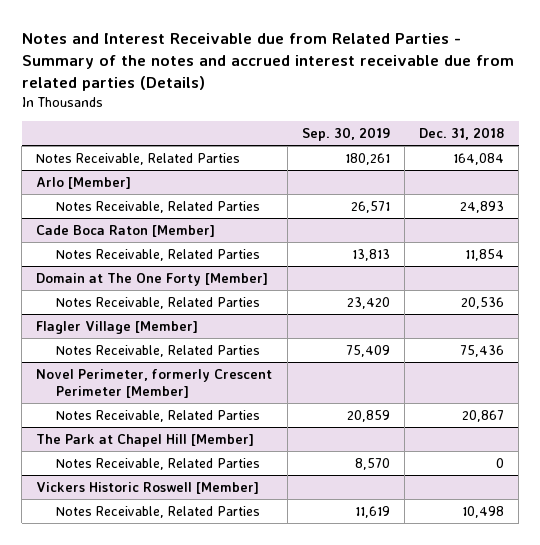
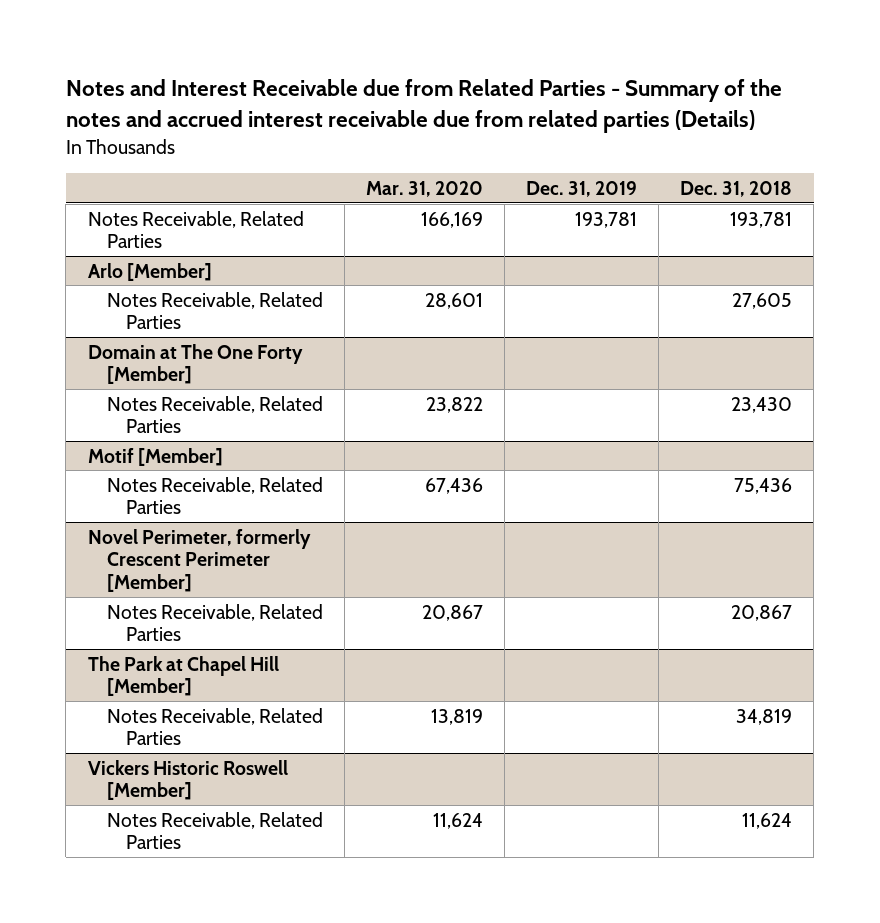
[301,127,390,142] Sep. 30, 2019 -> none
none -> [365,180,483,197] Mar. 31, 2020
none -> [526,180,638,197] Dec. 31, 2019
[453,152,505,165] 164,084 -> [730,211,793,228] 193,781
[36,224,216,237] Cade Boca Raton [Member] -> none
[55,248,260,261] Notes Receivable, Related Parties -> none
[460,200,505,213] 24,893 -> [732,292,793,309] 27,605
[36,320,199,334] Flagler Village [Member] -> none
[461,296,505,309] 20,536 -> [731,396,793,413] 23,430
none -> [87,447,223,466] Motif [Member]
[496,457,505,468] 0 -> [736,708,793,725] 34,819
[462,505,505,518] 10,498 -> [742,812,793,829] 11,624

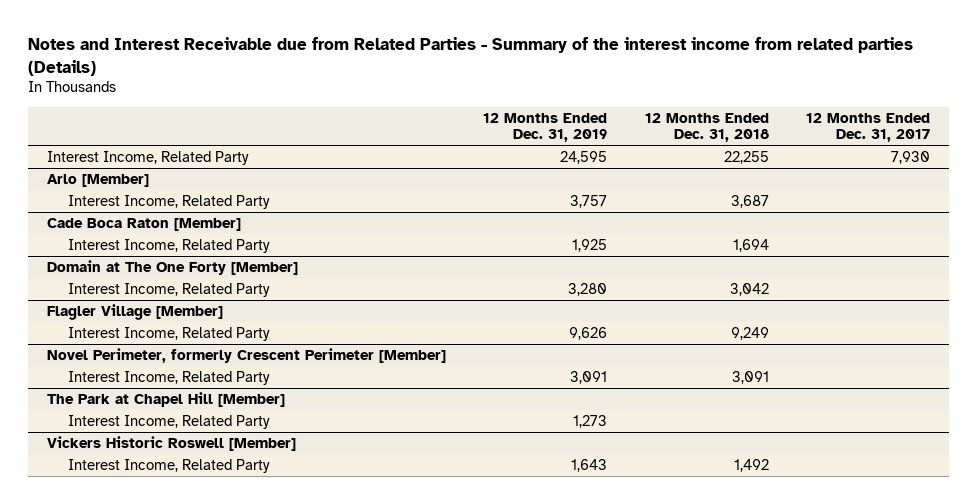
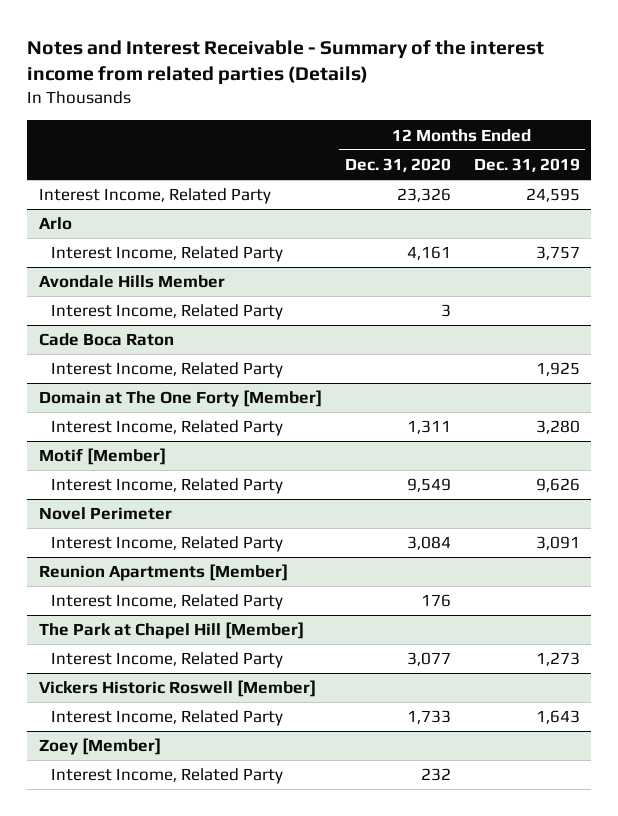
[27,37,913,76] Notes and Interest Receivable due from Related Parties - Summary of the interest income from related parties (Details) -> [27,39,545,86] Notes and Interest Receivable - Summary of the interest income from related parties (Details)
[644,112,769,143] 12 Months Ended Dec. 31, 2018 -> none
[806,112,931,143] 12 Months Ended Dec. 31, 2017 -> none
none -> [344,158,451,173] Dec. 31, 2020
[46,173,149,187] Arlo [Member] -> [38,217,72,231] Arlo
none -> [38,275,225,289] Avondale Hills Member
none -> [50,304,283,321] Interest Income, Related Party
[46,217,241,231] Cade Boca Raton [Member] -> [38,333,174,347] Cade Boca Raton
[46,303,223,320] Flagler Village [Member] -> none
none -> [38,448,166,466] Motif [Member]
[46,347,446,363] Novel Perimeter, formerly Crescent Perimeter [Member] -> [38,507,172,521] Novel Perimeter
none -> [38,564,288,582] Reunion Apartments [Member]
none -> [50,594,283,611] Interest Income, Related Party
none -> [38,738,161,756] Zoey [Member]
none -> [50,768,283,785] Interest Income, Related Party

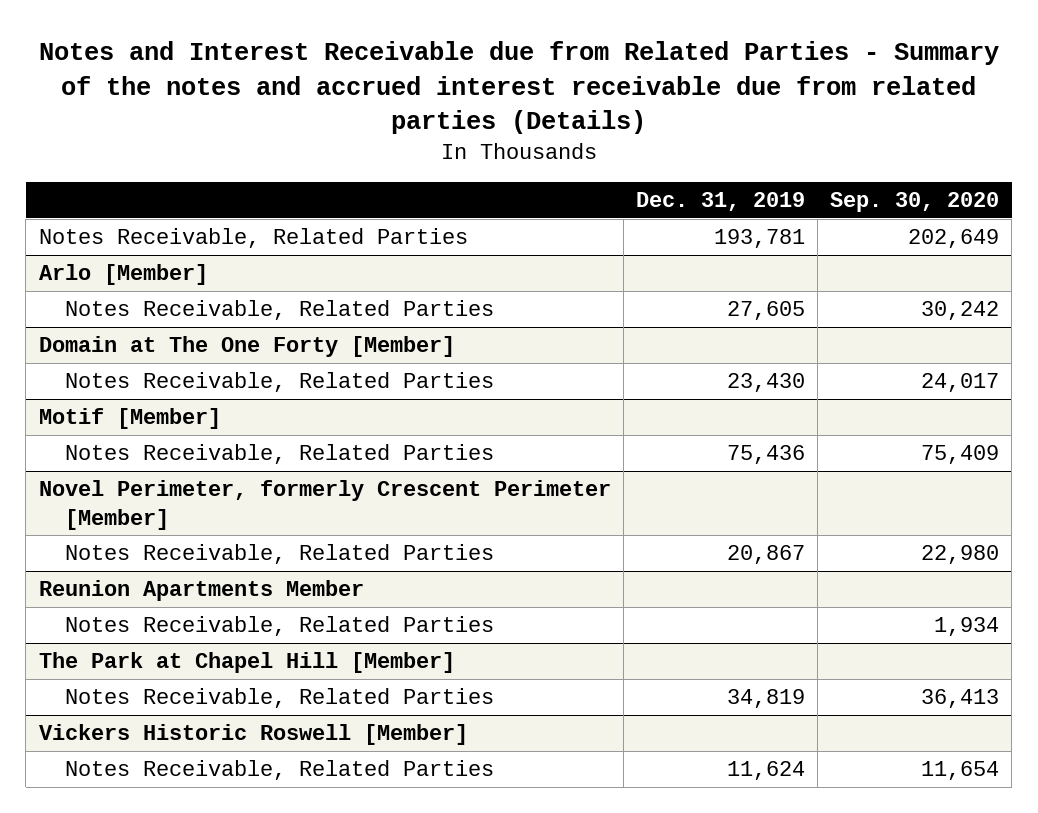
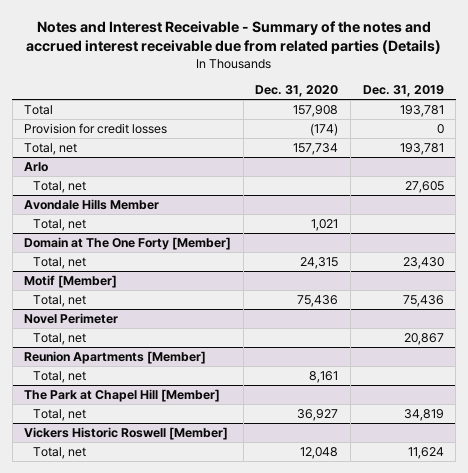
[38,41,999,135] Notes and Interest Receivable due from Related Parties - Summary of the notes and accrued interest receivable due from related parties (Details) -> [25,20,441,54] Notes and Interest Receivable - Summary of the notes and accrued interest receivable due from related parties (Details)
[830,191,1000,212] Sep. 30, 2020 -> none
none -> [255,84,339,97] Dec. 31, 2020
none -> [24,104,54,115] Total
none -> [24,122,168,134] Provision for credit losses
[38,228,468,249] Notes Receivable, Related Parties -> [24,142,78,155] Total, net
[38,264,208,286] Arlo [Member] -> [24,161,49,172] Arlo
[65,300,495,321] Notes Receivable, Related Parties -> [33,180,87,193] Total, net
none -> [24,198,160,210] Avondale Hills Member
none -> [33,218,87,231] Total, net
[65,372,495,393] Notes Receivable, Related Parties -> [33,256,87,269] Total, net
[65,444,495,465] Notes Receivable, Related Parties -> [33,294,87,307] Total, net
[38,480,611,530] Novel Perimeter, formerly Crescent Perimeter [Member] -> [24,312,119,324] Novel Perimeter
[65,544,495,565] Notes Receivable, Related Parties -> [33,332,87,345] Total, net
[38,580,364,602] Reunion Apartments Member -> [24,350,207,364] Reunion Apartments [Member]
[65,616,495,637] Notes Receivable, Related Parties -> [33,370,87,383] Total, net
[65,688,495,709] Notes Receivable, Related Parties -> [33,408,87,421] Total, net
[65,760,495,781] Notes Receivable, Related Parties -> [33,446,87,459] Total, net

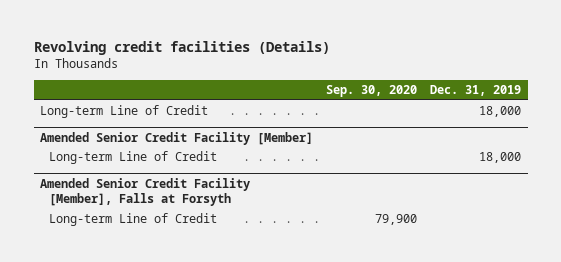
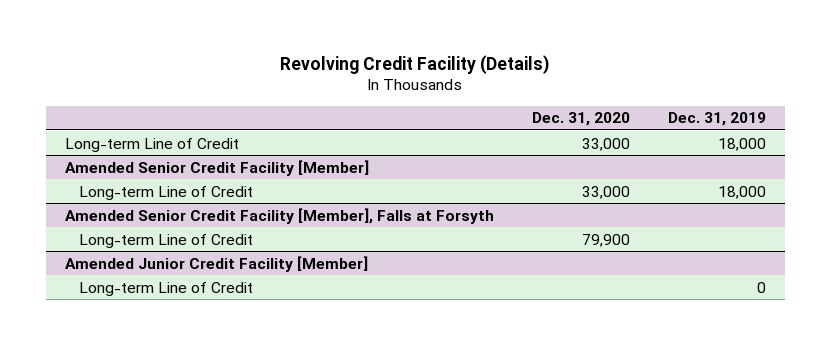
[33,41,330,56] Revolving credit facilities (Details) -> [280,54,551,74] Revolving Credit Facility (Details)
[326,85,418,98] Sep. 30, 2020 -> none
none -> [531,112,630,127] Dec. 31, 2020
none -> [64,255,368,272] Amended Junior Credit Facility [Member]
none -> [79,281,254,296] Long-term Line of Credit

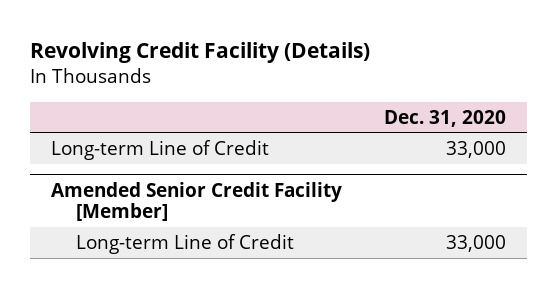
[667,112,766,127] Dec. 31, 2019 -> none
[64,207,494,224] Amended Senior Credit Facility [Member], Falls at Forsyth -> none
[79,233,254,248] Long-term Line of Credit -> none
[64,255,368,272] Amended Junior Credit Facility [Member] -> none
[79,281,254,296] Long-term Line of Credit -> none

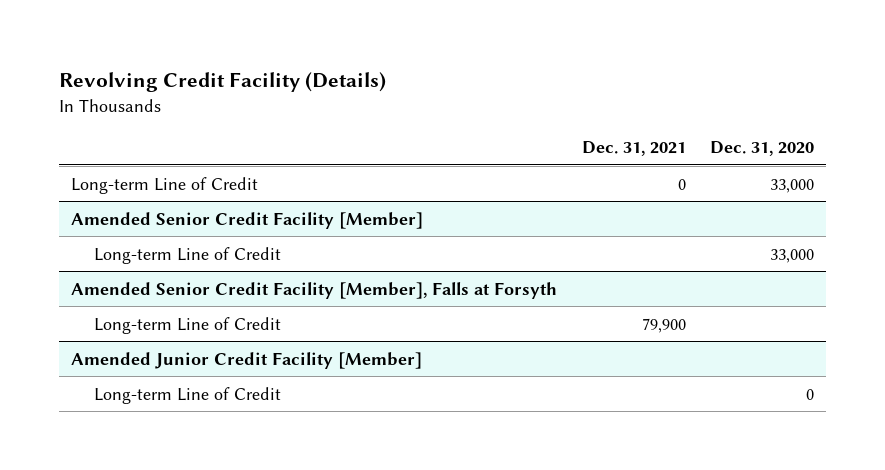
none -> [581,141,686,157] Dec. 31, 2021
none -> [71,281,558,299] Amended Senior Credit Facility [Member], Falls at Forsyth
none -> [93,316,281,334] Long-term Line of Credit
none -> [71,351,423,369] Amended Junior Credit Facility [Member]
none -> [93,386,281,404] Long-term Line of Credit

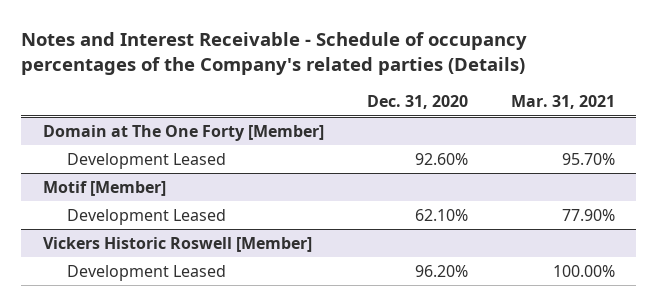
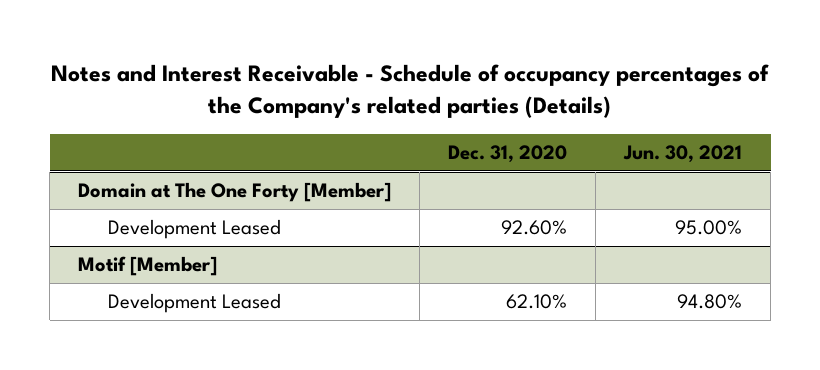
[510,95,615,110] Mar. 31, 2021 -> none
none -> [623,145,743,164] Jun. 30, 2021
[42,236,312,252] Vickers Historic Roswell [Member] -> none
[67,264,227,281] Development Leased -> none

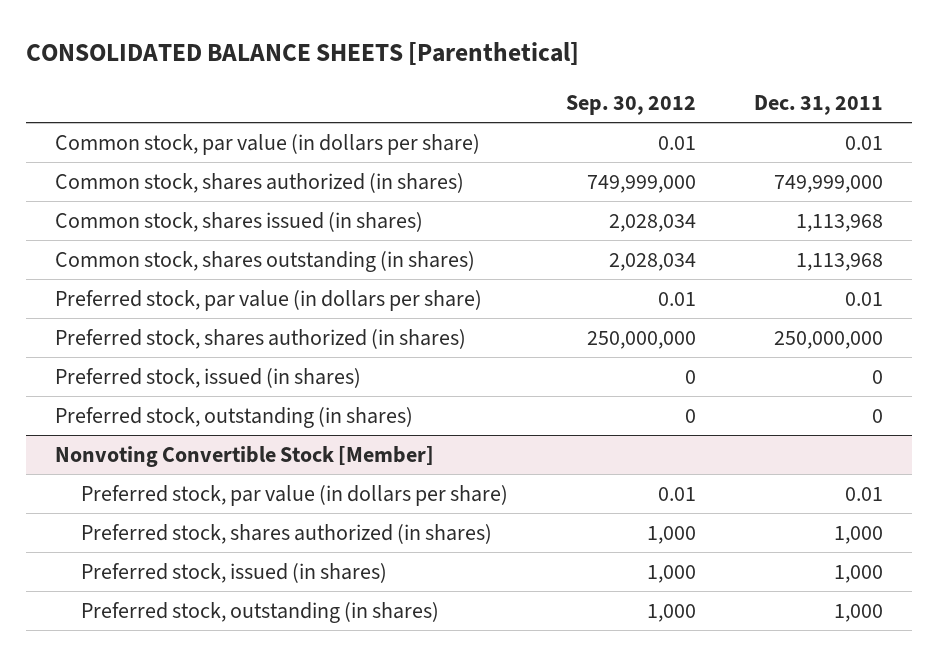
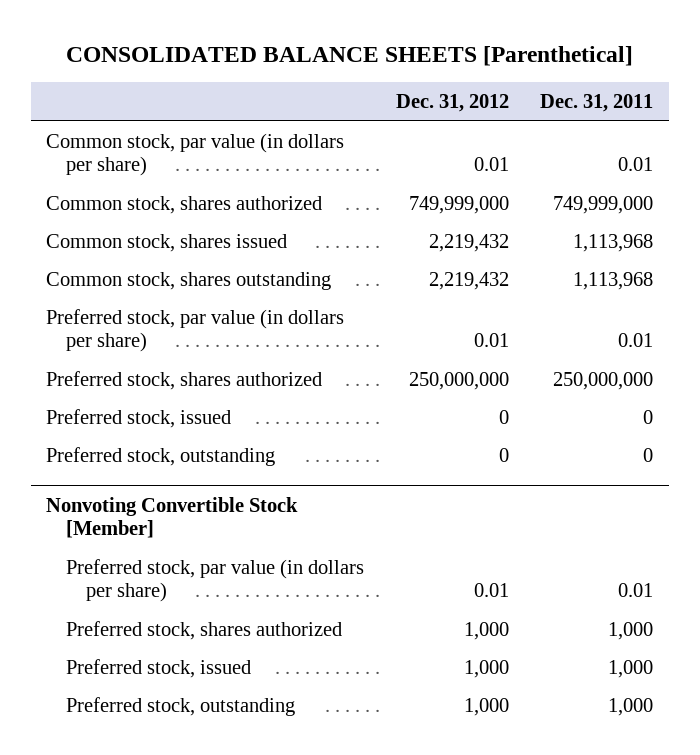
[566,95,697,116] Sep. 30, 2012 -> none
none -> [395,94,509,113] Dec. 31, 2012
[55,172,465,193] Common stock, shares authorized (in shares) -> [46,195,323,214] Common stock, shares authorized
[55,211,424,232] Common stock, shares issued (in shares) -> [46,233,288,252] Common stock, shares issued
[55,250,476,272] Common stock, shares outstanding (in shares) -> [46,271,332,290] Common stock, shares outstanding
[55,328,467,349] Preferred stock, shares authorized (in shares) -> [46,370,323,390] Preferred stock, shares authorized
[55,367,362,388] Preferred stock, issued (in shares) -> [46,408,232,428] Preferred stock, issued
[55,406,414,428] Preferred stock, outstanding (in shares) -> [46,446,276,466] Preferred stock, outstanding
[81,523,493,544] Preferred stock, shares authorized (in shares) -> [66,620,343,640] Preferred stock, shares authorized
[81,562,388,583] Preferred stock, issued (in shares) -> [66,658,252,678] Preferred stock, issued
[81,601,440,623] Preferred stock, outstanding (in shares) -> [66,696,296,716] Preferred stock, outstanding

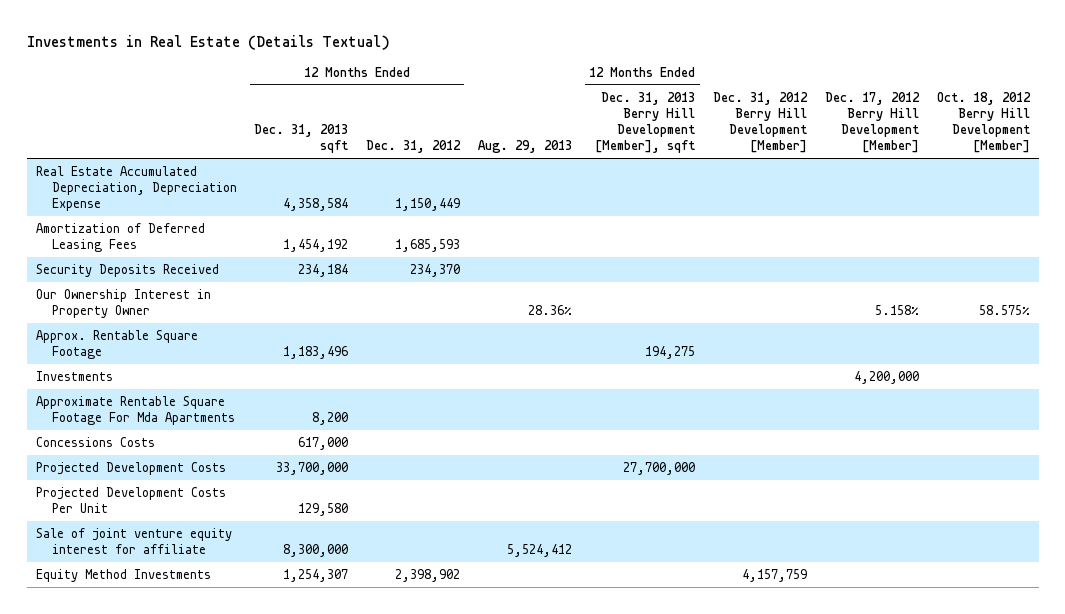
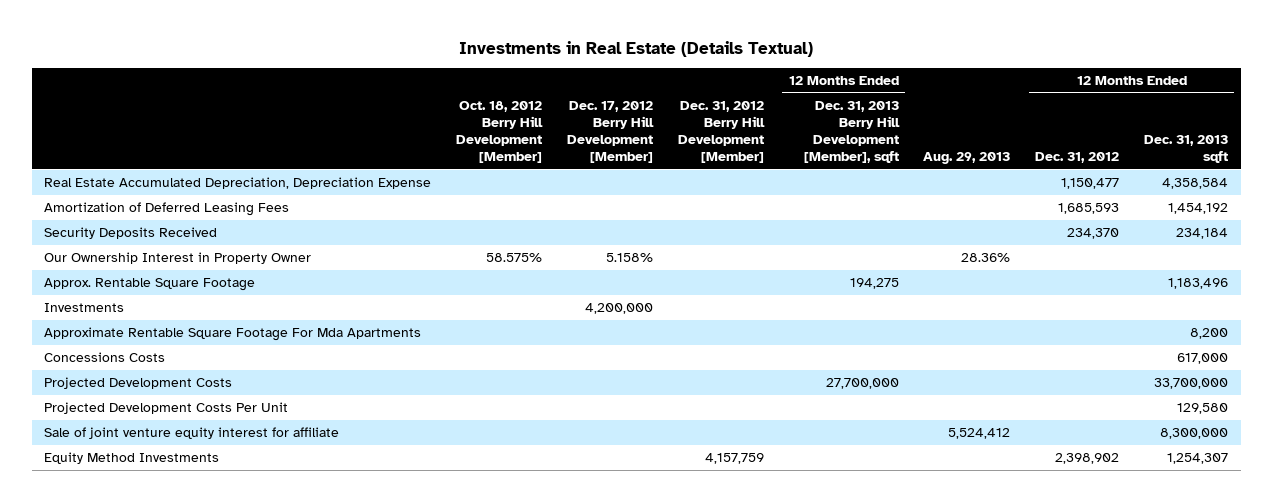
[395,198,461,212] 1,150,449 -> [1061,178,1120,190] 1,150,477

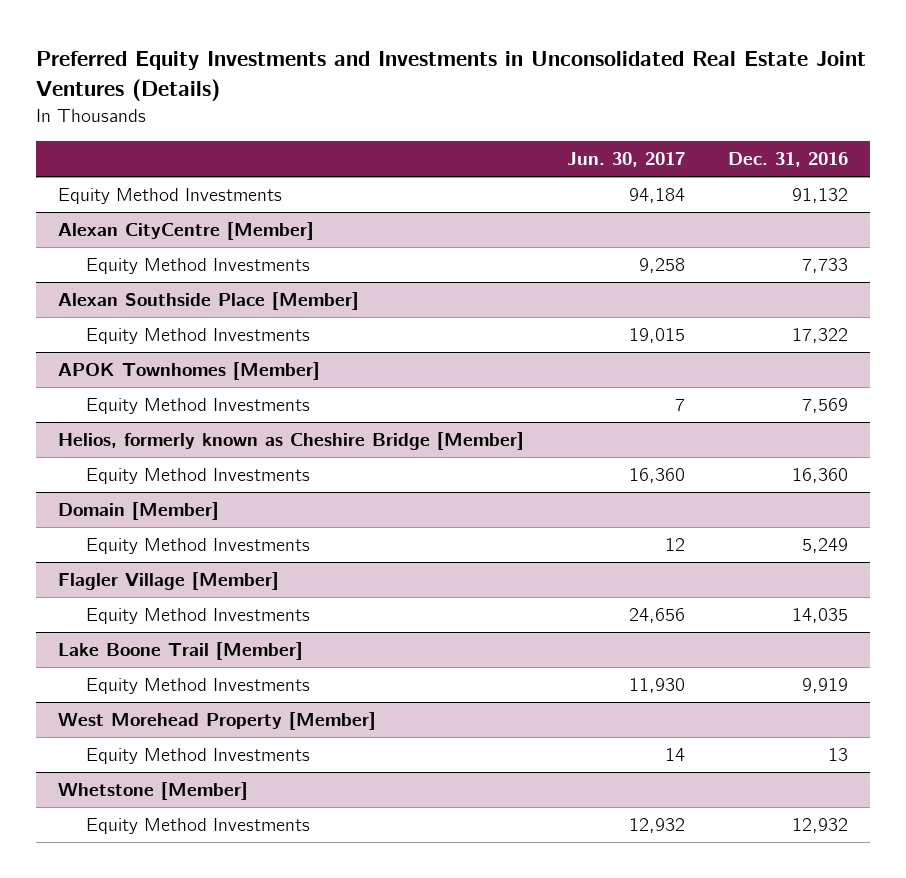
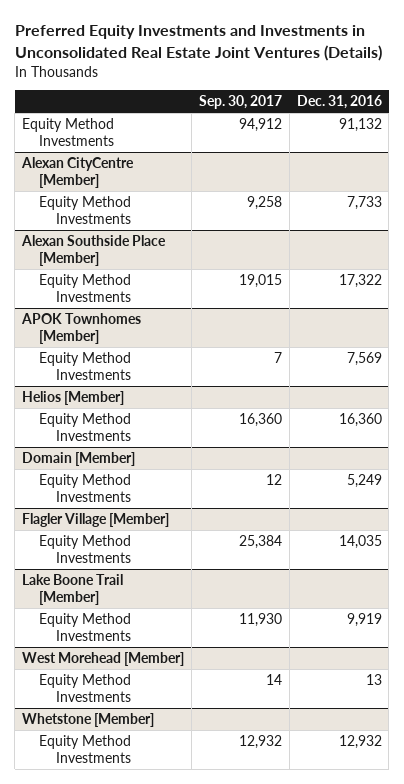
[567,152,686,168] Jun. 30, 2017 -> none
none -> [198,95,282,110] Sep. 30, 2017
[57,432,524,451] Helios, formerly known as Cheshire Bridge [Member] -> [22,390,125,405] Helios [Member]
[57,712,376,731] West Morehead Property [Member] -> [22,651,185,666] West Morehead [Member]

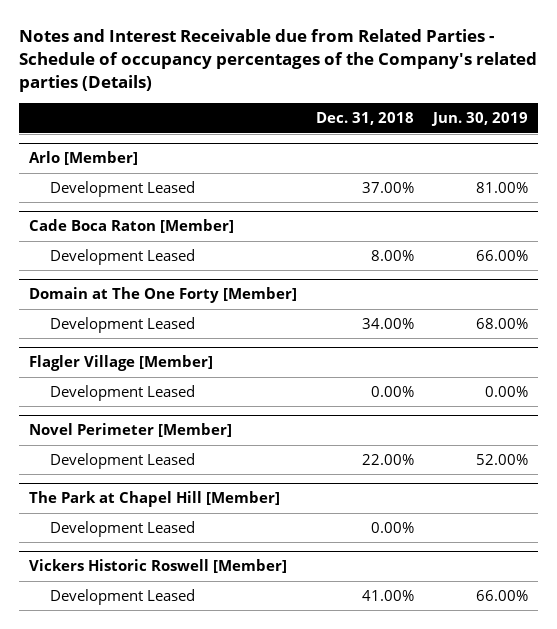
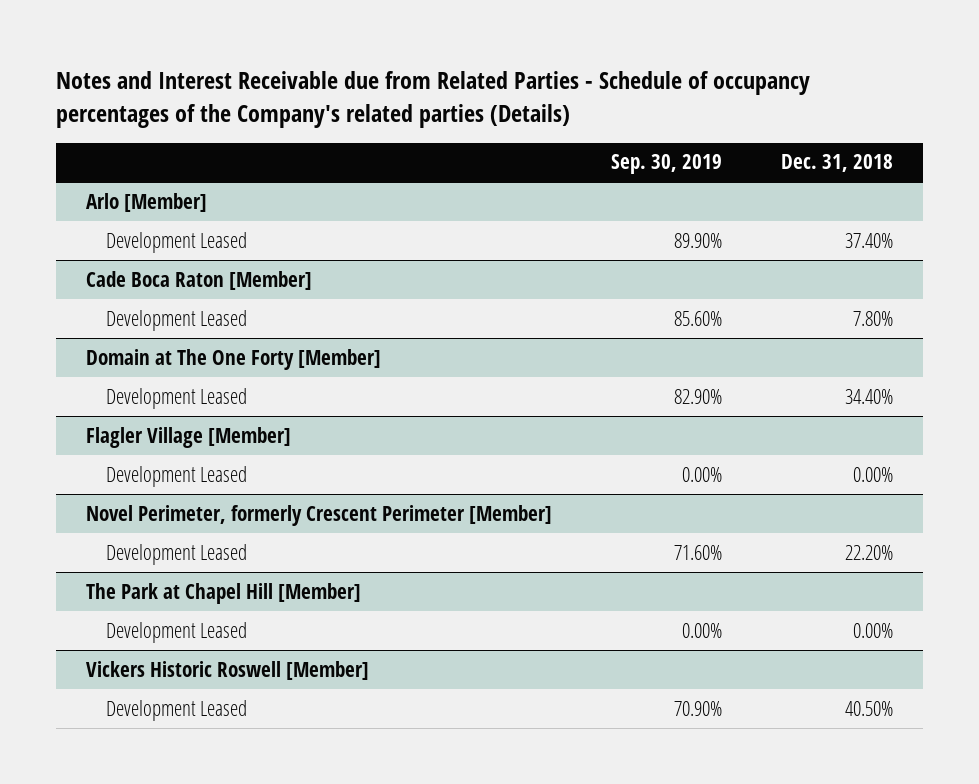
[431,112,529,127] Jun. 30, 2019 -> none
none -> [611,154,723,175] Sep. 30, 2019
[362,181,415,193] 37.00% -> [845,232,894,248] 37.40%
[371,249,415,261] 8.00% -> [853,310,894,326] 7.80%
[362,317,415,329] 34.00% -> [845,388,894,404] 34.40%
[28,423,232,438] Novel Perimeter [Member] -> [85,504,552,526] Novel Perimeter, formerly Crescent Perimeter [Member]
[362,453,415,465] 22.00% -> [845,544,894,560] 22.20%
[362,589,415,601] 41.00% -> [845,700,894,716] 40.50%

